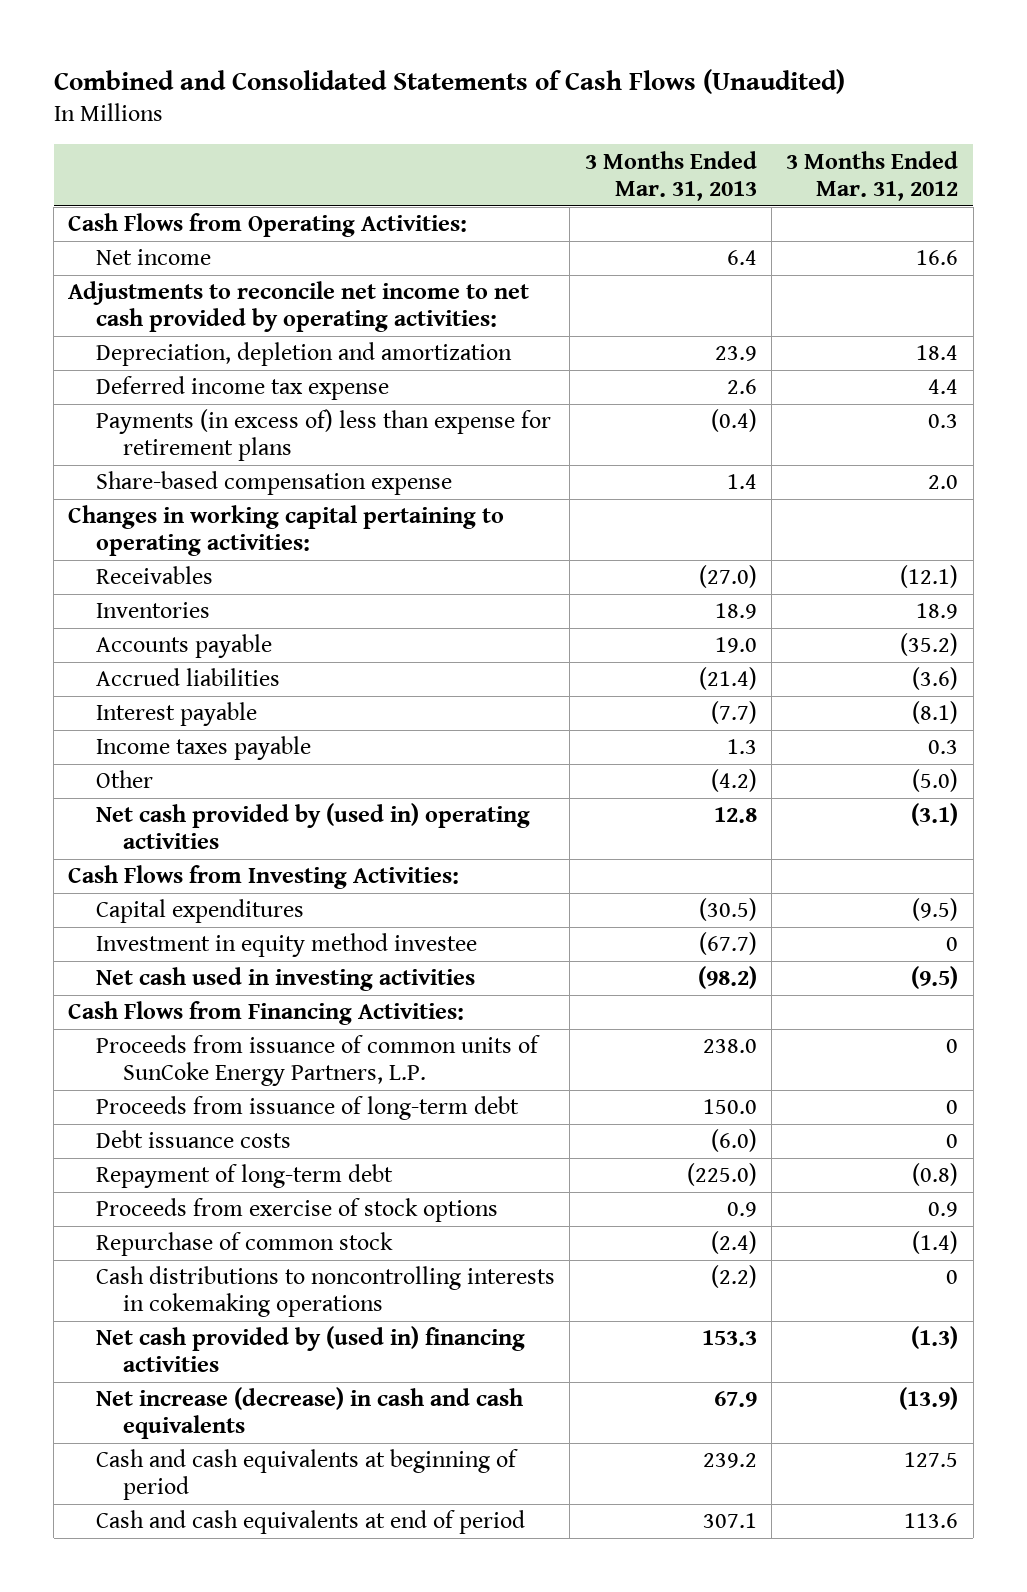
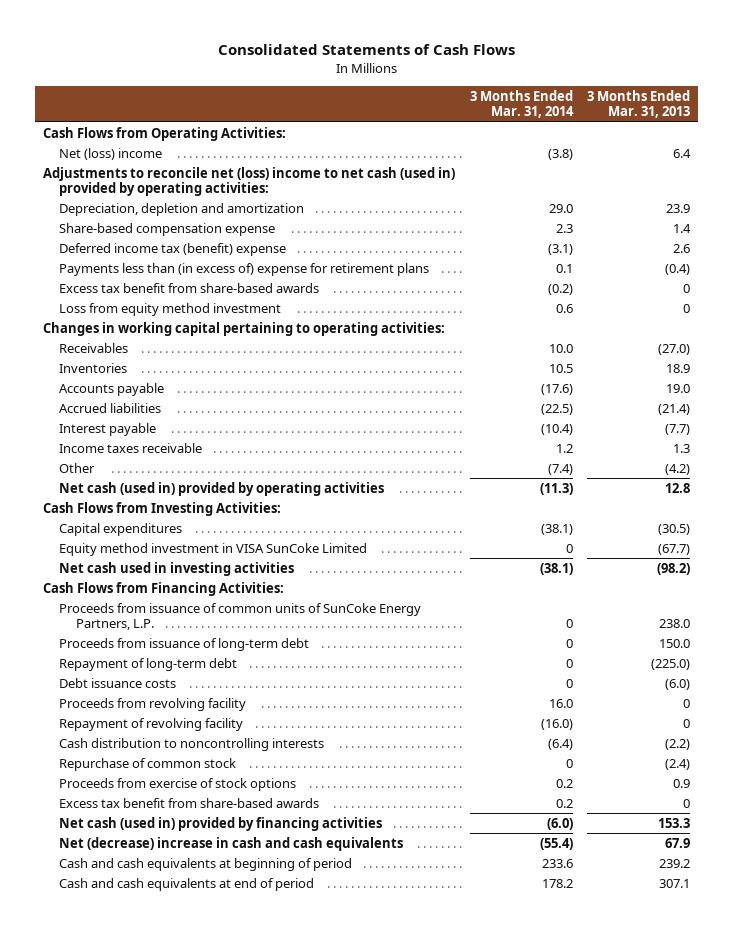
[53,68,845,94] Combined and Consolidated Statements of Cash Flows (Unaudited) -> [217,44,515,56] Consolidated Statements of Cash Flows
[786,150,959,201] 3 Months Ended Mar. 31, 2012 -> none
none -> [469,89,574,119] 3 Months Ended Mar. 31, 2014
[95,249,211,266] Net income -> [59,147,163,160] Net (loss) income
[68,281,530,333] Adjustments to reconcile net income to net cash provided by operating activities: -> [42,166,455,197] Adjustments to reconcile net (loss) income to net cash (used in) provided by operating activities:
[95,376,389,401] Deferred income tax expense -> none
[95,409,551,462] Payments (in excess of) less than expense for retirement plans -> none
none -> [59,242,287,256] Deferred income tax (benefit) expense
none -> [59,262,430,276] Payments less than (in excess of) expense for retirement plans
none -> [59,282,320,293] Excess tax benefit from share-based awards
none -> [59,302,282,316] Loss from equity method investment
[95,736,311,761] Income taxes payable -> [59,442,203,453] Income taxes receivable
[95,803,530,850] Net cash provided by (used in) operating activities -> [59,481,385,496] Net cash (used in) provided by operating activities
[95,933,477,958] Investment in equity method investee -> [59,542,368,556] Equity method investment in VISA SunCoke Limited
[95,1130,291,1149] Debt issuance costs -> [59,677,177,688] Debt issuance costs
none -> [59,697,247,711] Proceeds from revolving facility
none -> [59,717,244,731] Repayment of revolving facility
none -> [59,737,325,751] Cash distribution to noncontrolling interests
[95,1266,555,1318] Cash distributions to noncontrolling interests in cokemaking operations -> none
[95,1198,498,1223] Proceeds from exercise of stock options -> [59,777,297,791] Proceeds from exercise of stock options
none -> [59,797,320,808] Excess tax benefit from share-based awards
[95,1326,525,1373] Net cash provided by (used in) financing activities -> [59,816,383,831] Net cash (used in) provided by financing activities
[95,1387,523,1440] Net increase (decrease) in cash and cash equivalents -> [59,836,404,851] Net (decrease) increase in cash and cash equivalents

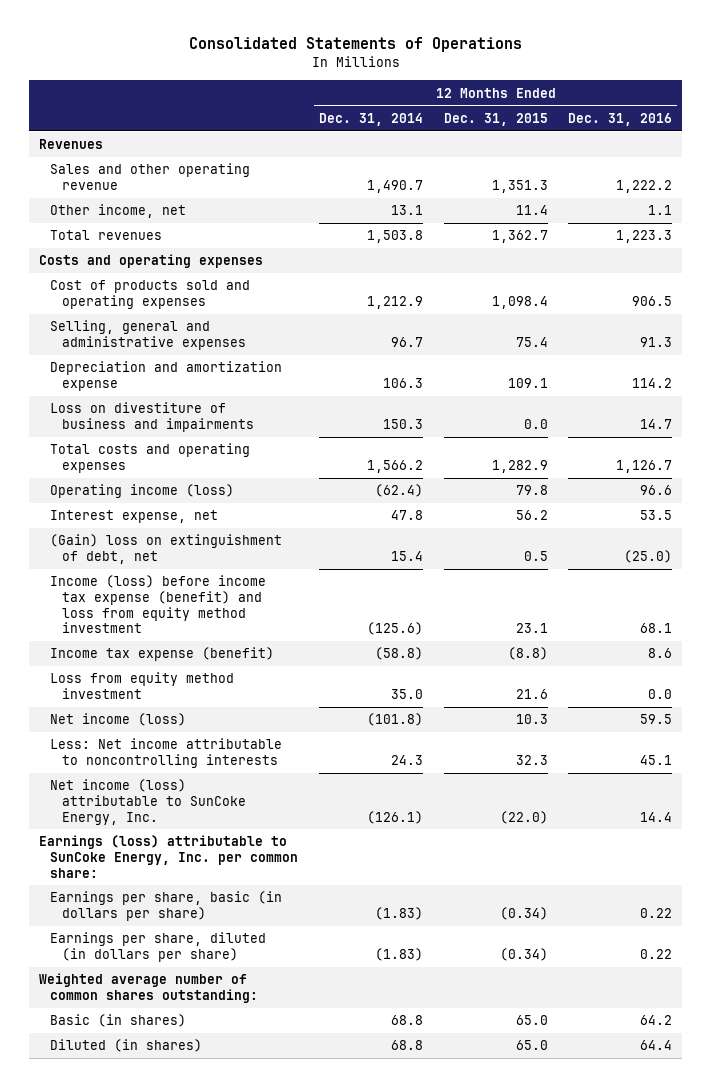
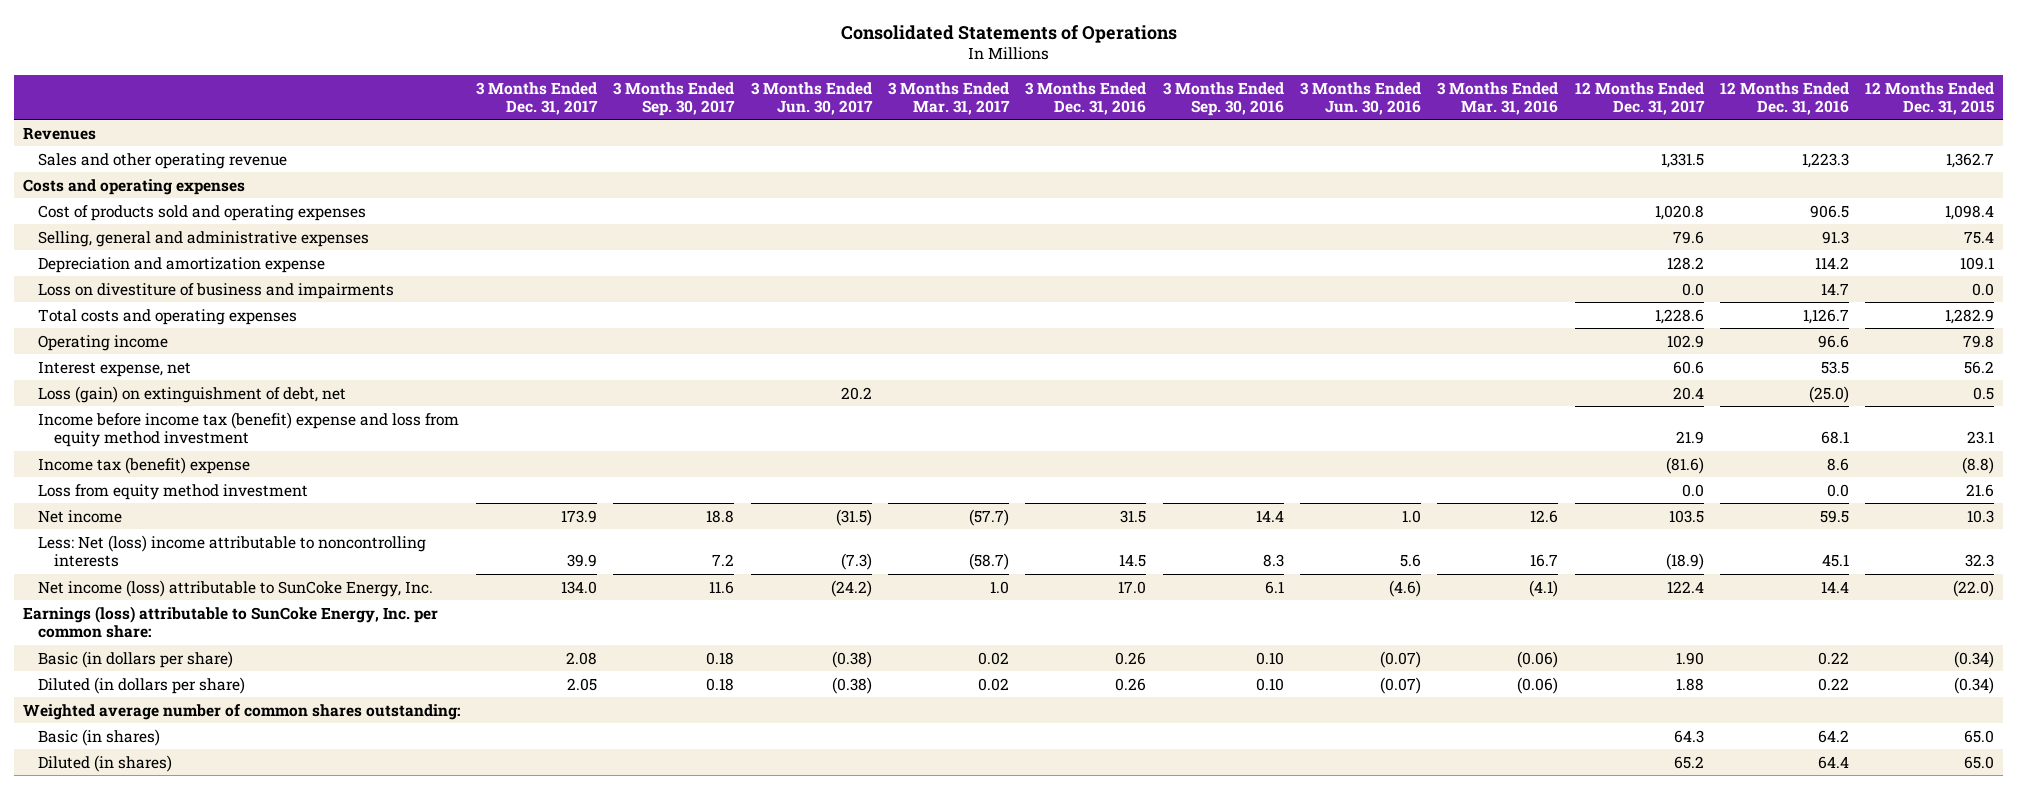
[318,112,423,126] Dec. 31, 2014 -> none
none -> [476,81,599,115] 3 Months Ended Dec. 31, 2017
none -> [613,81,736,116] 3 Months Ended Sep. 30, 2017
none -> [750,81,873,115] 3 Months Ended Jun. 30, 2017
none -> [888,81,1011,115] 3 Months Ended Mar. 31, 2017
none -> [1025,81,1147,115] 3 Months Ended Dec. 31, 2016
none -> [1162,81,1284,116] 3 Months Ended Sep. 30, 2016
none -> [1300,81,1422,115] 3 Months Ended Jun. 30, 2016
none -> [1437,81,1559,115] 3 Months Ended Mar. 31, 2016
none -> [1574,81,1705,115] 12 Months Ended Dec. 31, 2017
[50,204,187,219] Other income, net -> none
[50,230,163,241] Total revenues -> none
[491,179,548,193] 1,351.3 -> [1946,152,1995,168] 1,362.7
[616,179,673,193] 1,222.2 -> [1802,152,1850,168] 1,223.3
[50,484,235,499] Operating income (loss) -> [38,334,169,351] Operating income
[50,534,283,564] (Gain) loss on extinguishment of debt, net -> [38,385,347,403] Loss (gain) on extinguishment of debt, net
[50,575,267,634] Income (loss) before income tax expense (benefit) and loss from equity method investment -> [38,411,460,447] Income before income tax (benefit) expense and loss from equity method investment
[50,647,275,662] Income tax expense (benefit) -> [38,456,251,474] Income tax (benefit) expense
[50,713,187,727] Net income (loss) -> [38,509,123,523] Net income
[50,738,283,768] Less: Net income attributable to noncontrolling interests -> [38,534,427,567] Less: Net (loss) income attributable to noncontrolling interests
[50,891,283,921] Earnings per share, basic (in dollars per share) -> [38,650,234,668] Basic (in dollars per share)
[50,932,267,962] Earnings per share, diluted (in dollars per share) -> [38,676,246,694] Diluted (in dollars per share)

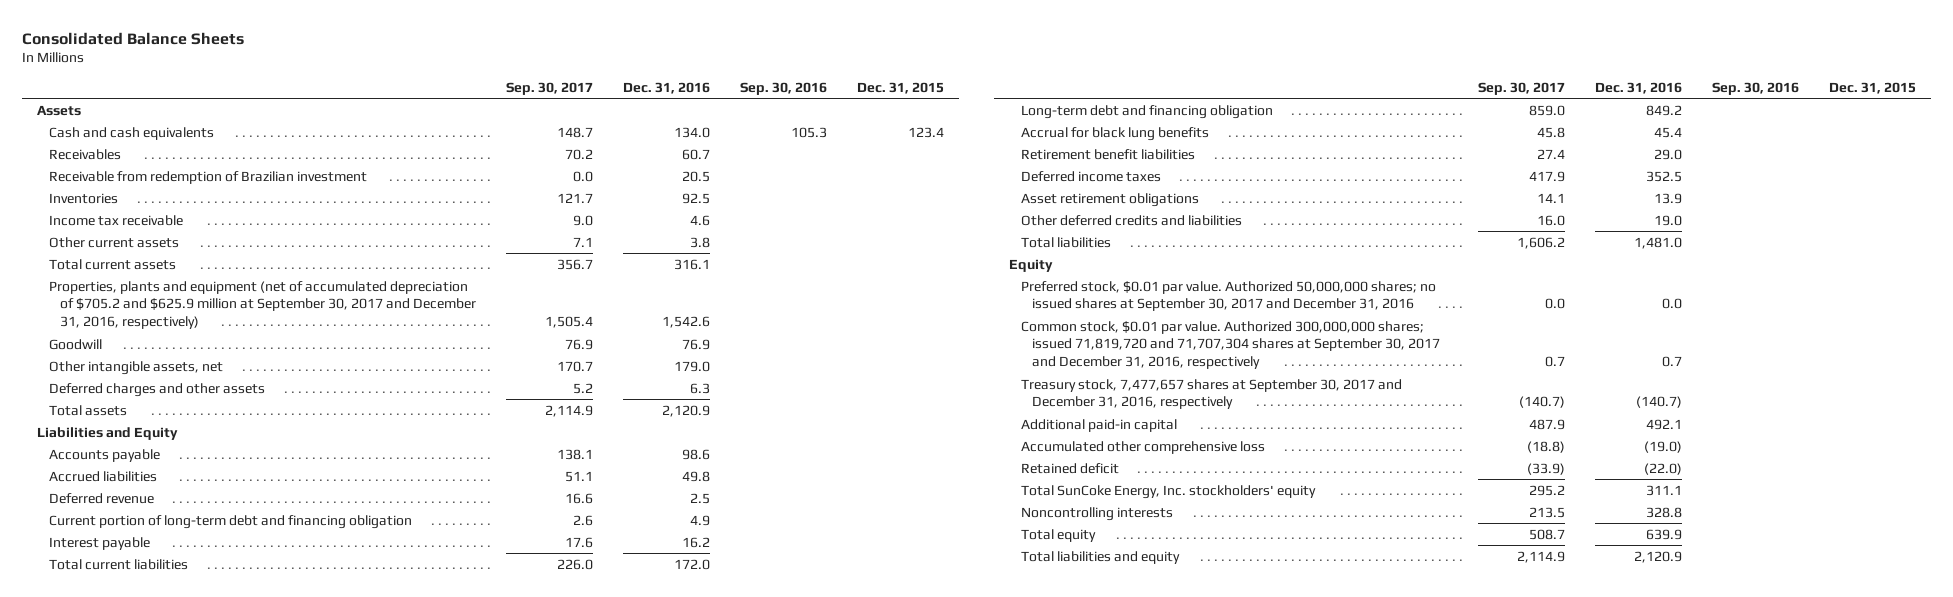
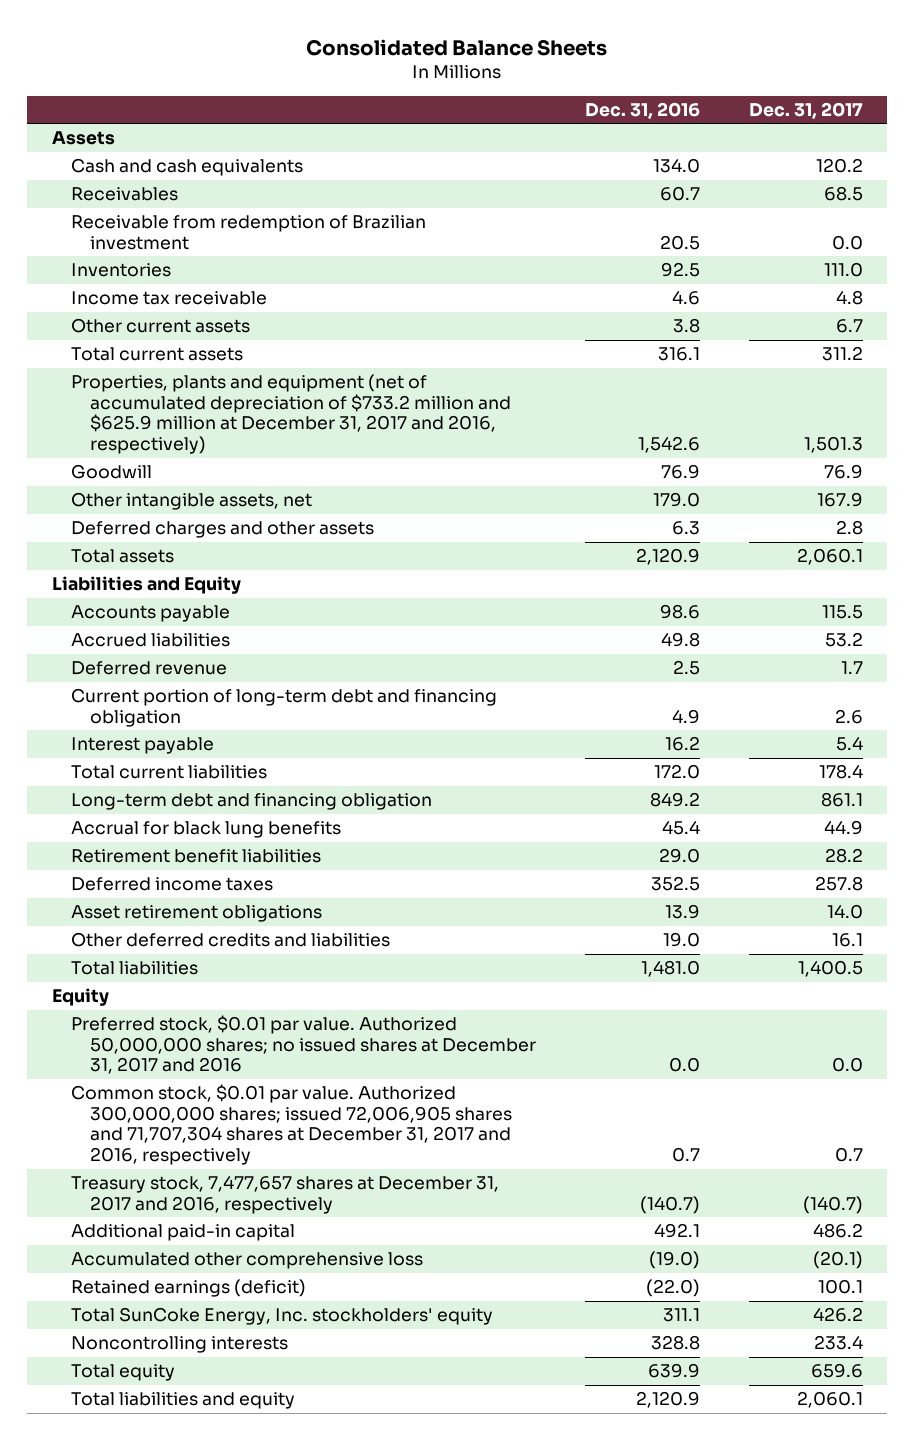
[506,81,594,95] Sep. 30, 2017 -> none
[740,81,828,95] Sep. 30, 2016 -> none
[857,81,945,94] Dec. 31, 2015 -> none
none -> [748,101,863,119] Dec. 31, 2017
[48,280,477,329] Properties, plants and equipment (net of accumulated depreciation of $705.2 and $625.9 million at September 30, 2017 and December 31, 2016, respectively) -> [71,374,512,455] Properties, plants and equipment (net of accumulated depreciation of $733.2 million and $625.9 million at December 31, 2017 and 2016, respectively)
[1020,280,1436,312] Preferred stock, $0.01 par value. Authorized 50,000,000 shares; no issued shares at September 30, 2017 and December 31, 2016 -> [71,1015,537,1075] Preferred stock, $0.01 par value. Authorized 50,000,000 shares; no issued shares at December 31, 2017 and 2016
[1020,320,1441,369] Common stock, $0.01 par value. Authorized 300,000,000 shares; issued 71,819,720 and 71,707,304 shares at September 30, 2017 and December 31, 2016, respectively -> [71,1084,513,1166] Common stock, $0.01 par value. Authorized 300,000,000 shares; issued 72,006,905 shares and 71,707,304 shares at December 31, 2017 and 2016, respectively
[1020,378,1402,410] Treasury stock, 7,477,657 shares at September 30, 2017 and December 31, 2016, respectively -> [71,1175,500,1214] Treasury stock, 7,477,657 shares at December 31, 2017 and 2016, respectively
[1020,462,1119,474] Retained deficit -> [71,1279,307,1298] Retained earnings (deficit)

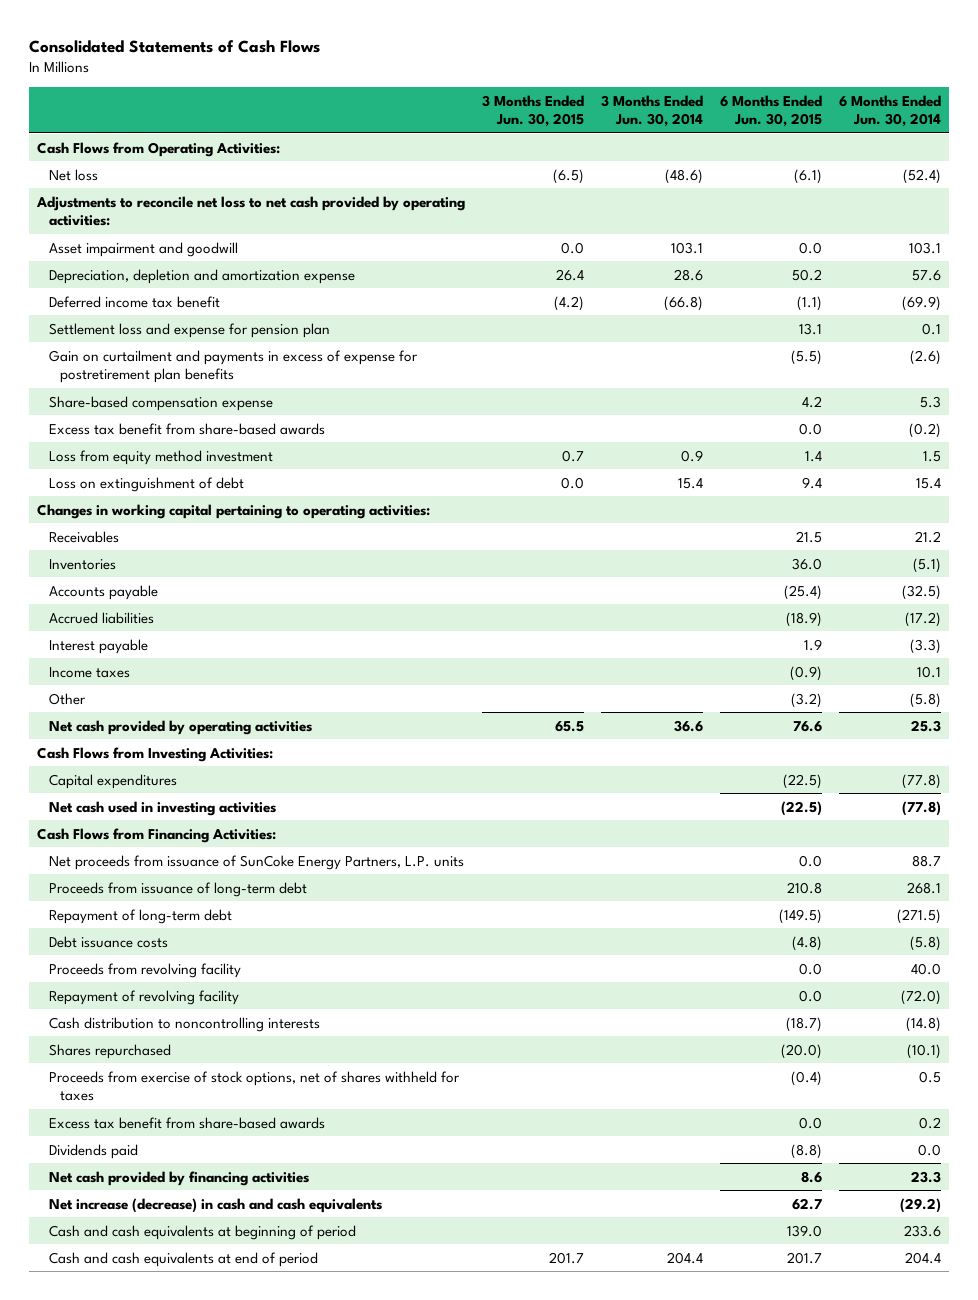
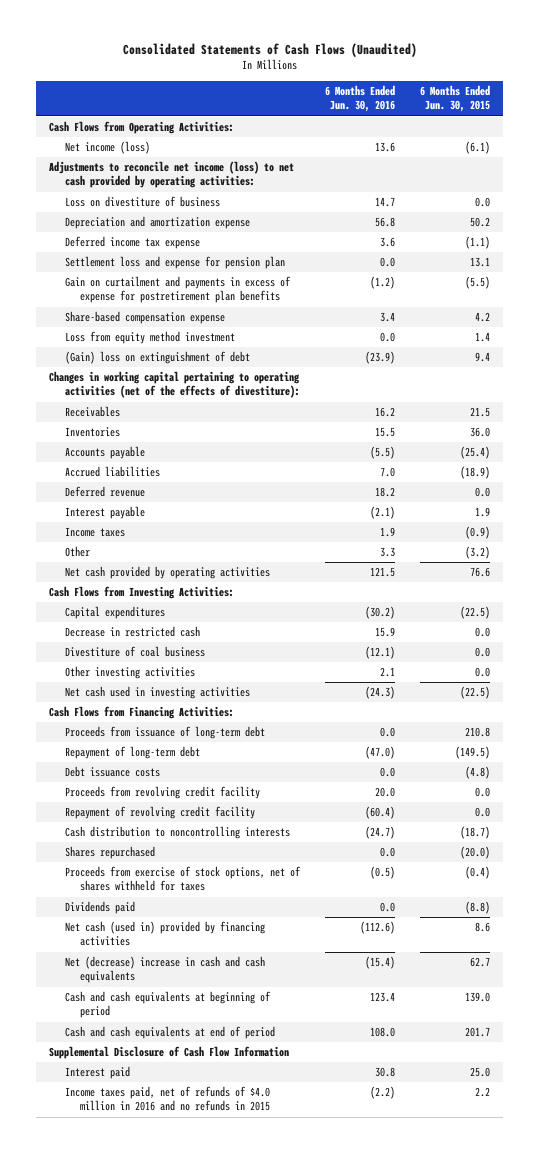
[28,40,320,54] Consolidated Statements of Cash Flows -> [122,42,417,57] Consolidated Statements of Cash Flows (Unaudited)
[482,94,585,128] 3 Months Ended Jun. 30, 2015 -> none
[601,94,704,128] 3 Months Ended Jun. 30, 2014 -> none
[838,94,941,128] 6 Months Ended Jun. 30, 2014 -> none
none -> [324,85,395,113] 6 Months Ended Jun. 30, 2016
[48,241,238,257] Asset impairment and goodwill -> none
[48,168,98,181] Net loss -> [64,141,150,155] Net income (loss)
[36,195,466,226] Adjustments to reconcile net loss to net cash provided by operating activities: -> [48,161,294,189] Adjustments to reconcile net income (loss) to net cash provided by operating activities:
none -> [64,196,220,208] Loss on divestiture of business
[48,268,355,284] Depreciation, depletion and amortization expense -> [64,216,250,230] Depreciation and amortization expense
[48,295,220,308] Deferred income tax benefit -> [64,236,200,250] Deferred income tax expense
[48,422,325,435] Excess tax benefit from share-based awards -> none
[48,476,244,492] Loss on extinguishment of debt -> [64,351,250,365] (Gain) loss on extinguishment of debt
[37,503,431,519] Changes in working capital pertaining to operating activities: -> [48,371,300,399] Changes in working capital pertaining to operating activities (net of the effects of divestiture):
none -> [64,486,145,498] Deferred revenue
none -> [64,626,200,638] Decrease in restricted cash
none -> [64,646,205,658] Divestiture of coal business
none -> [64,666,195,680] Other investing activities
[48,854,464,870] Net proceeds from issuance of SunCoke Energy Partners, L.P. units -> none
[48,962,241,978] Proceeds from revolving facility -> [64,786,260,800] Proceeds from revolving credit facility
[48,989,239,1005] Repayment of revolving facility -> [64,806,255,820] Repayment of revolving credit facility
[48,1116,325,1129] Excess tax benefit from share-based awards -> none
[48,1170,309,1186] Net cash provided by financing activities -> [64,921,265,947] Net cash (used in) provided by financing activities
[48,1197,382,1213] Net increase (decrease) in cash and cash equivalents -> [64,956,265,984] Net (decrease) increase in cash and cash equivalents
none -> [48,1046,289,1060] Supplemental Disclosure of Cash Flow Information
none -> [64,1066,130,1080] Interest paid
none -> [64,1086,271,1112] Income taxes paid, net of refunds of $4.0 million in 2016 and no refunds in 2015

